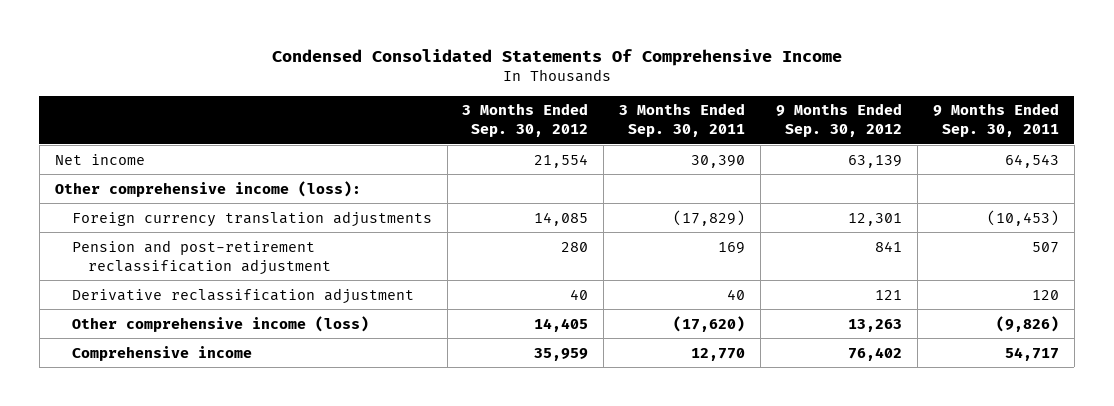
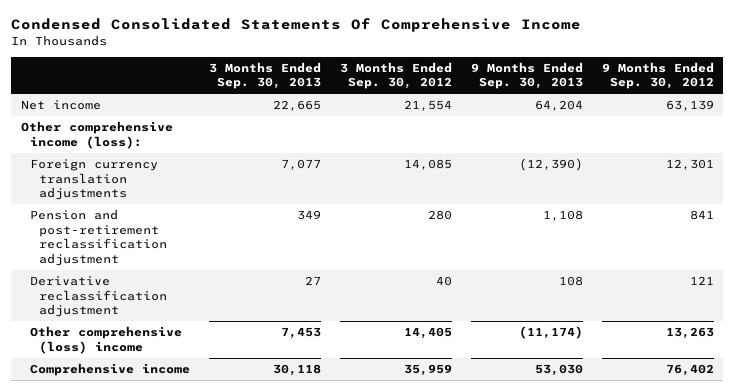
[619,103,746,138] 3 Months Ended Sep. 30, 2011 -> none
[932,103,1059,138] 9 Months Ended Sep. 30, 2011 -> none
none -> [208,61,321,90] 3 Months Ended Sep. 30, 2013
none -> [470,61,583,90] 9 Months Ended Sep. 30, 2013
[71,315,369,332] Other comprehensive income (loss) -> [29,326,182,354] Other comprehensive (loss) income

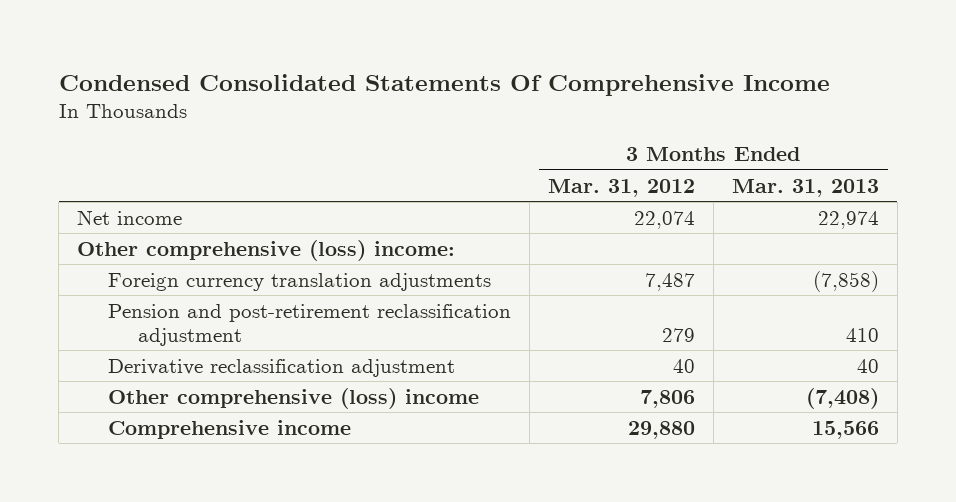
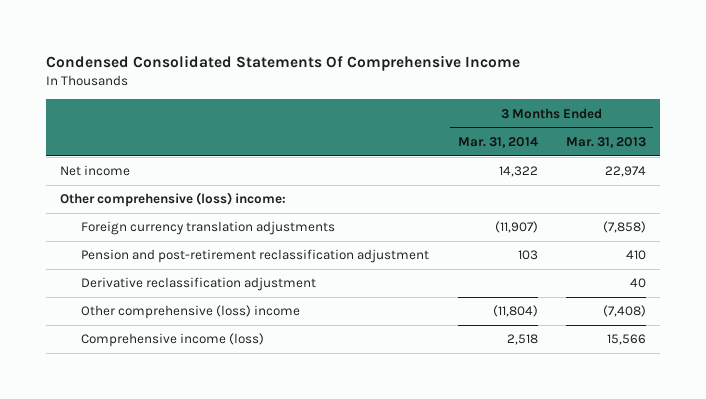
[547,178,695,197] Mar. 31, 2012 -> none
none -> [457,136,538,148] Mar. 31, 2014
[107,419,351,439] Comprehensive income -> [81,333,265,348] Comprehensive income (loss)

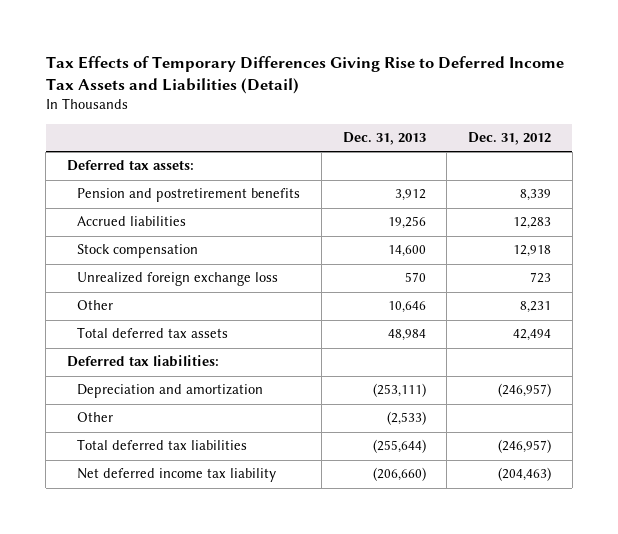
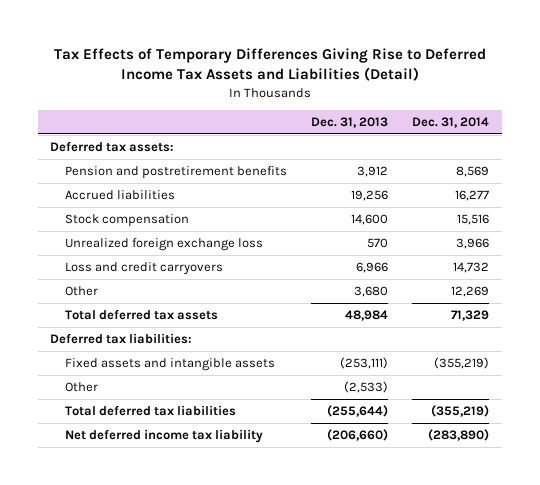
[467,132,551,146] Dec. 31, 2012 -> none
none -> [412,117,490,129] Dec. 31, 2014
none -> [64,261,223,275] Loss and credit carryovers
[387,301,426,314] 10,646 -> [354,285,389,297] 3,680
[77,384,264,399] Depreciation and amortization -> [64,357,275,371] Fixed assets and intangible assets

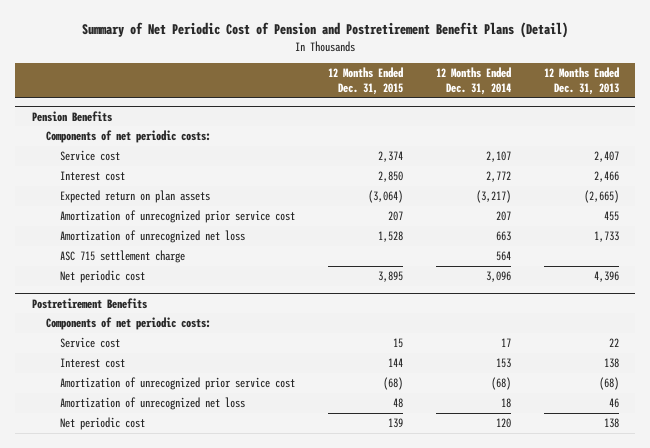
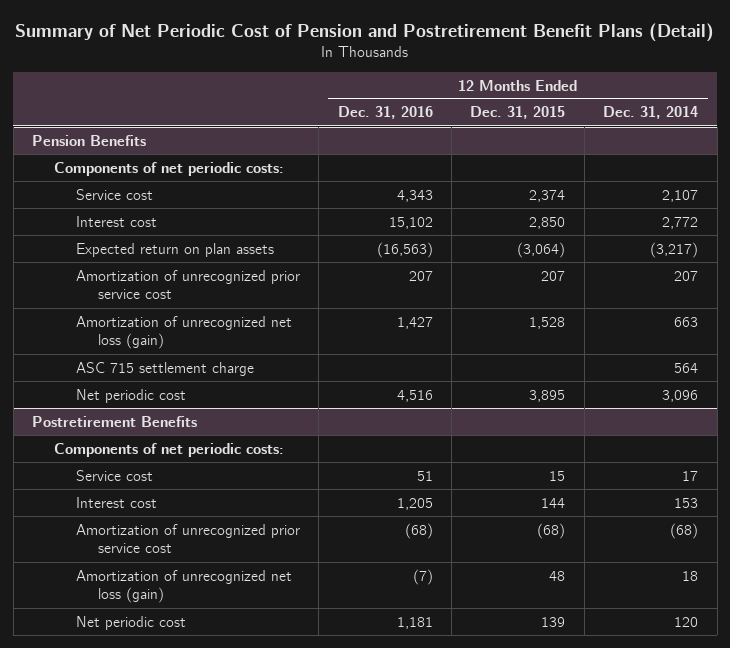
[543,67,619,96] 12 Months Ended Dec. 31, 2013 -> none
none -> [337,106,433,120] Dec. 31, 2016
[59,230,245,244] Amortization of unrecognized net loss -> [75,315,292,350] Amortization of unrecognized net loss (gain)
[59,397,245,411] Amortization of unrecognized net loss -> [75,569,292,604] Amortization of unrecognized net loss (gain)

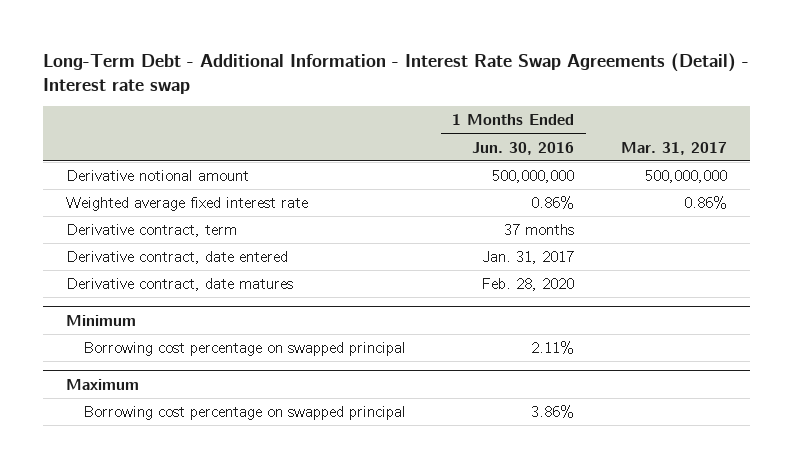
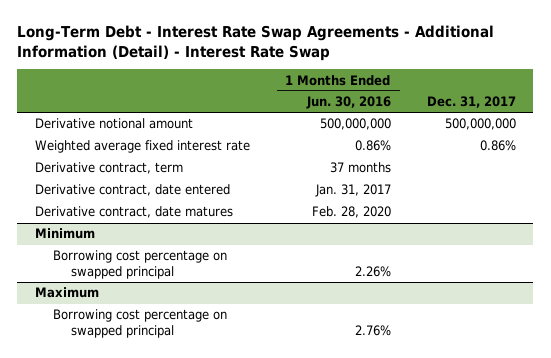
[42,52,749,94] Long-Term Debt - Additional Information - Interest Rate Swap Agreements (Detail) - Interest rate swap -> [17,24,495,61] Long-Term Debt - Interest Rate Swap Agreements - Additional Information (Detail) - Interest Rate Swap
[620,141,727,155] Mar. 31, 2017 -> none
none -> [426,96,516,109] Dec. 31, 2017
[531,340,575,354] 2.11% -> [354,265,391,277] 2.26%
[531,404,575,418] 3.86% -> [354,324,391,336] 2.76%

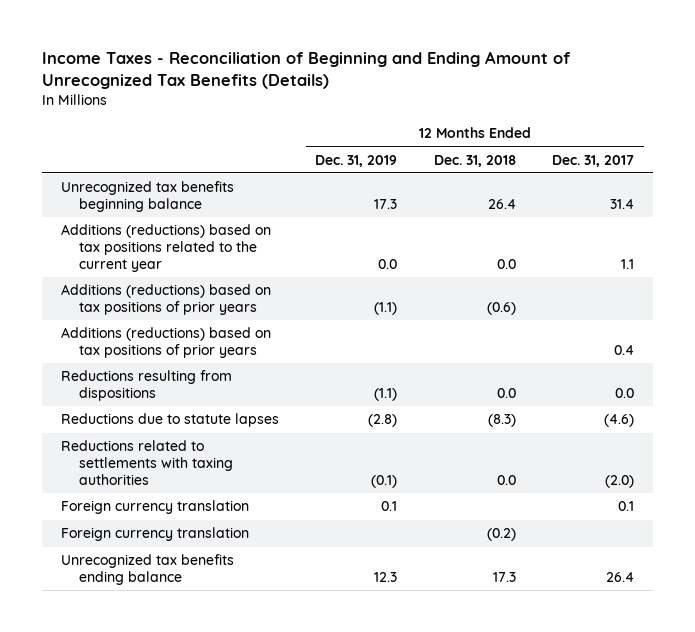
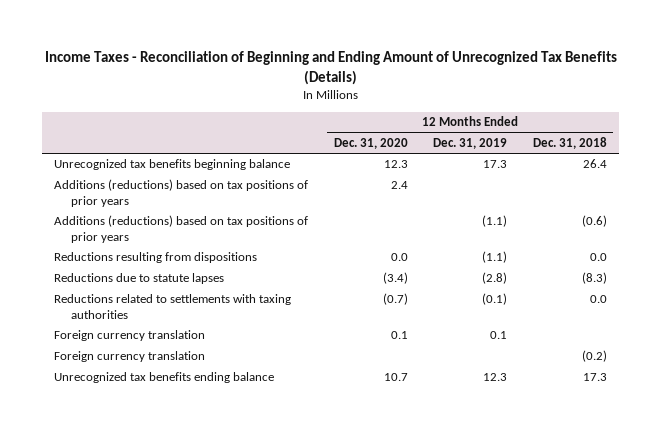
[552,154,635,167] Dec. 31, 2017 -> none
none -> [333,137,408,149] Dec. 31, 2020
[60,224,271,273] Additions (reductions) based on tax positions related to the current year -> none
[60,284,271,316] Additions (reductions) based on tax positions of prior years -> [54,215,309,243] Additions (reductions) based on tax positions of prior years

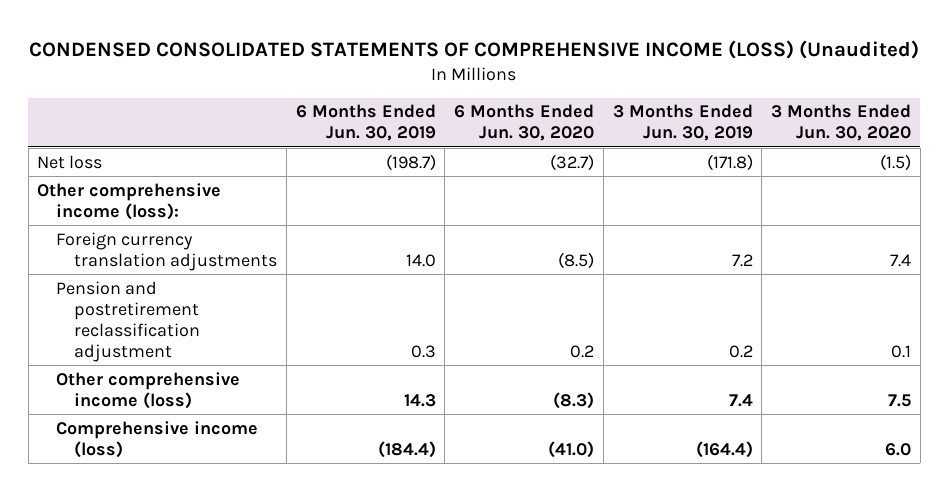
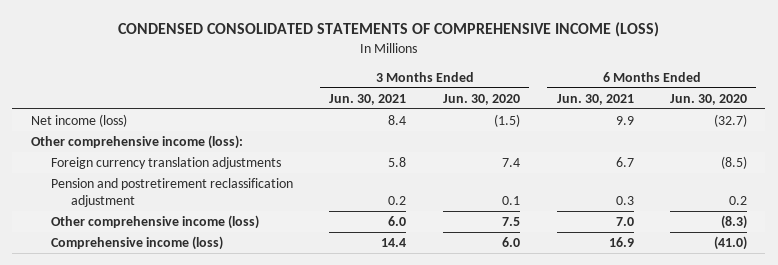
[29,39,920,59] CONDENSED CONSOLIDATED STATEMENTS OF COMPREHENSIVE INCOME (LOSS) (Unaudited) -> [117,21,659,37] CONDENSED CONSOLIDATED STATEMENTS OF COMPREHENSIVE INCOME (LOSS)
[295,104,436,142] 6 Months Ended Jun. 30, 2019 -> none
[612,104,753,142] 3 Months Ended Jun. 30, 2019 -> none
none -> [329,93,407,105] Jun. 30, 2021
none -> [556,93,634,105] Jun. 30, 2021
[37,154,103,169] Net loss -> [30,113,127,127] Net income (loss)

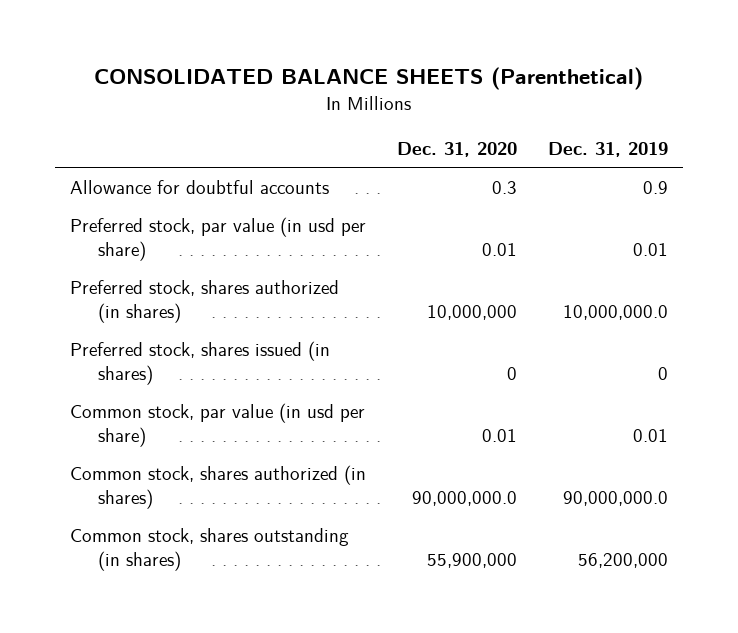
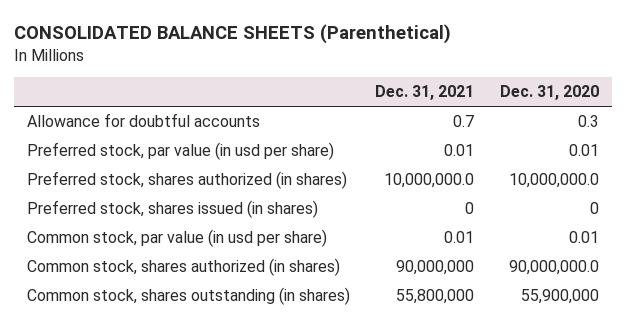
[547,142,668,158] Dec. 31, 2019 -> none
none -> [375,85,475,101] Dec. 31, 2021
[426,304,517,320] 10,000,000 -> [509,173,600,189] 10,000,000.0

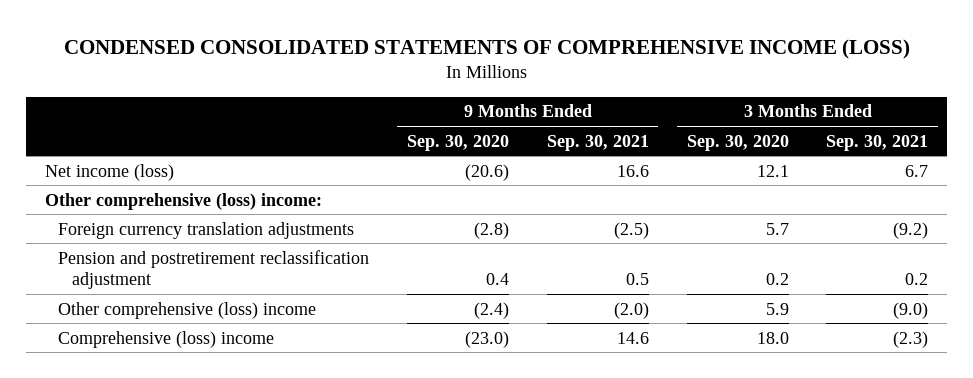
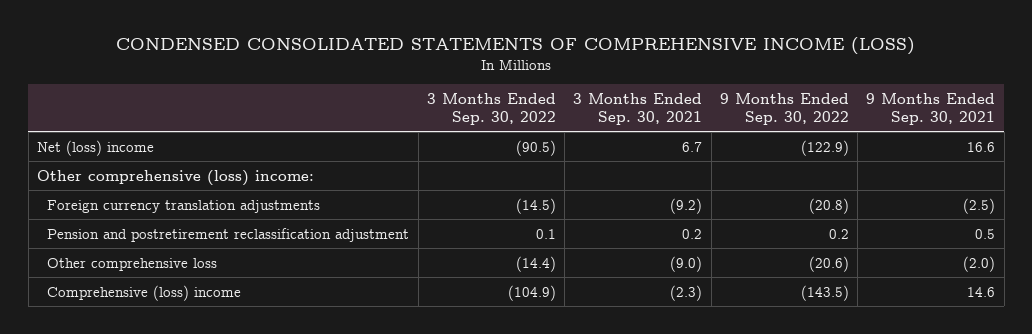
[406,134,509,151] Sep. 30, 2020 -> none
[686,134,789,151] Sep. 30, 2020 -> none
none -> [426,92,556,125] 3 Months Ended Sep. 30, 2022
none -> [719,92,849,125] 9 Months Ended Sep. 30, 2022
[44,163,174,181] Net income (loss) -> [36,139,154,156] Net (loss) income
[58,301,317,319] Other comprehensive (loss) income -> [47,257,218,271] Other comprehensive loss

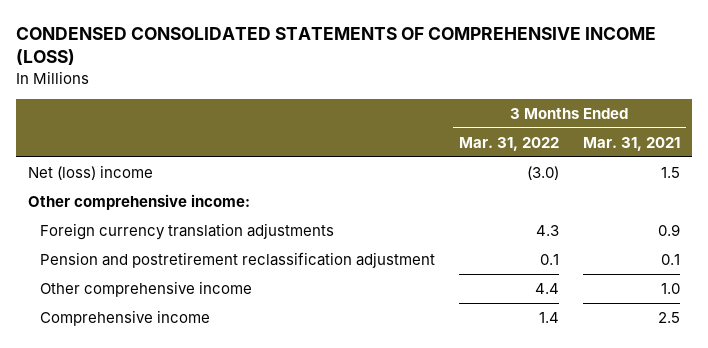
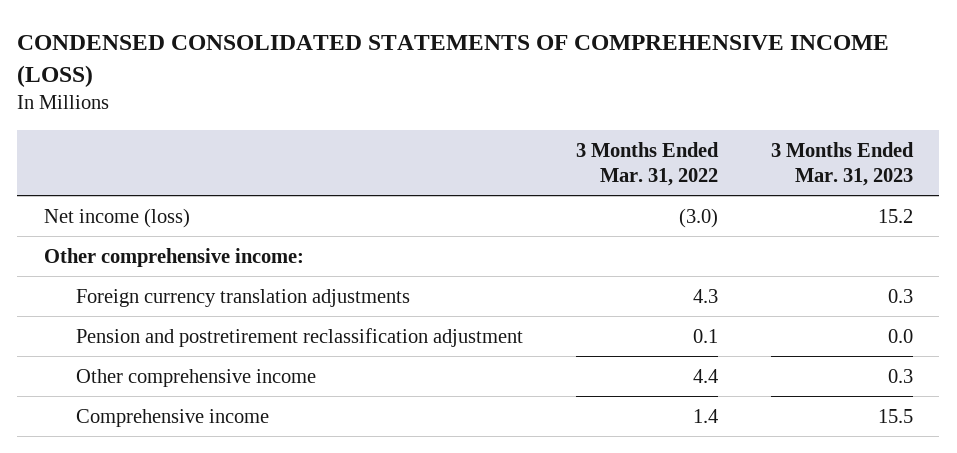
[582,136,680,151] Mar. 31, 2021 -> none
none -> [770,141,914,187] 3 Months Ended Mar. 31, 2023
[28,165,154,181] Net (loss) income -> [43,207,190,228] Net income (loss)

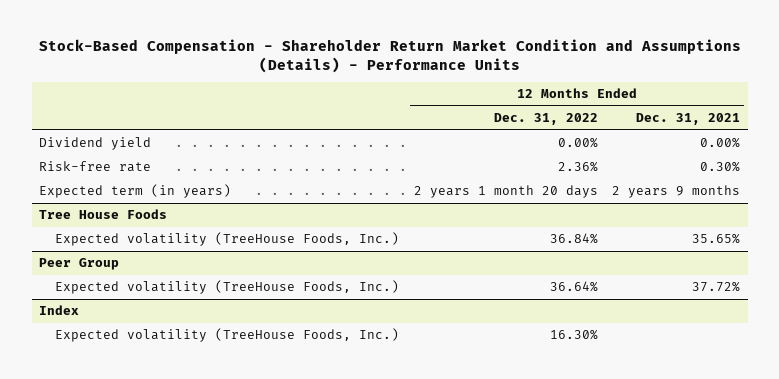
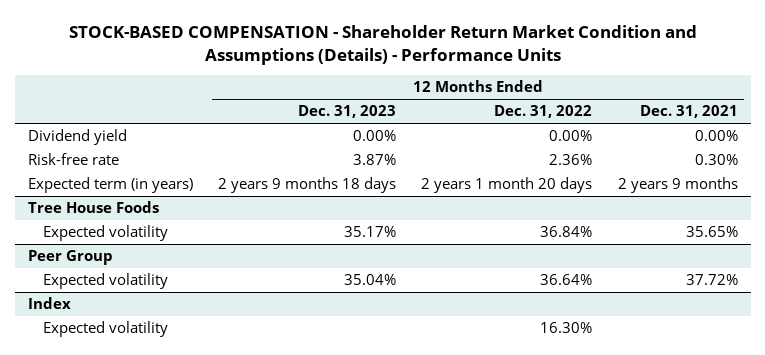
[38,38,741,73] Stock-Based Compensation - Shareholder Return Market Condition and Assumptions (Details) - Performance Units -> [68,24,697,65] STOCK-BASED COMPENSATION - Shareholder Return Market Condition and Assumptions (Details) - Performance Units
none -> [298,105,397,119] Dec. 31, 2023
[55,232,400,247] Expected volatility (TreeHouse Foods, Inc.) -> [43,225,169,242] Expected volatility
[55,280,400,295] Expected volatility (TreeHouse Foods, Inc.) -> [43,273,169,290] Expected volatility
[55,328,400,343] Expected volatility (TreeHouse Foods, Inc.) -> [43,321,169,338] Expected volatility

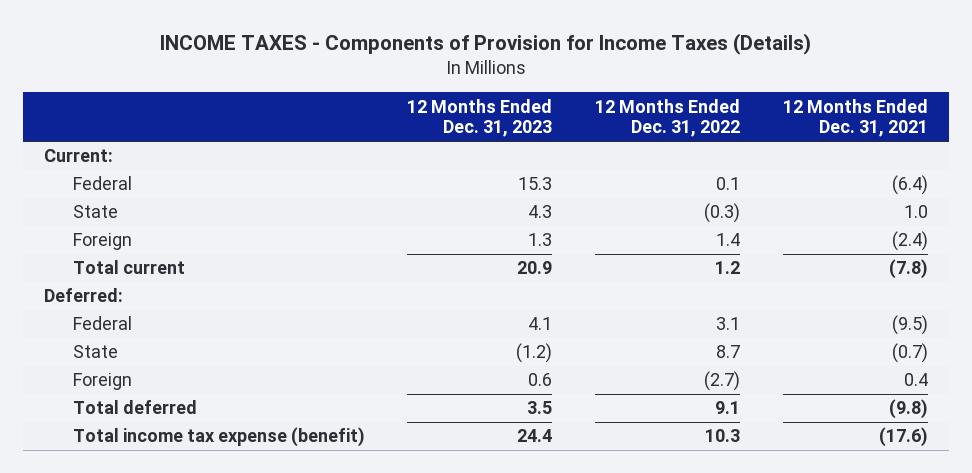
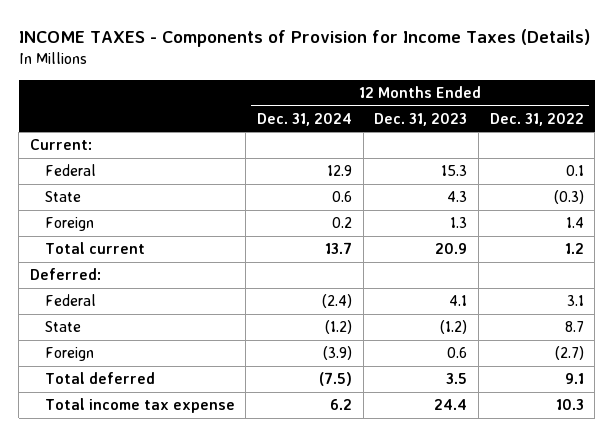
[782,98,928,138] 12 Months Ended Dec. 31, 2021 -> none
none -> [257,112,353,126] Dec. 31, 2024
[72,427,365,448] Total income tax expense (benefit) -> [44,398,235,414] Total income tax expense

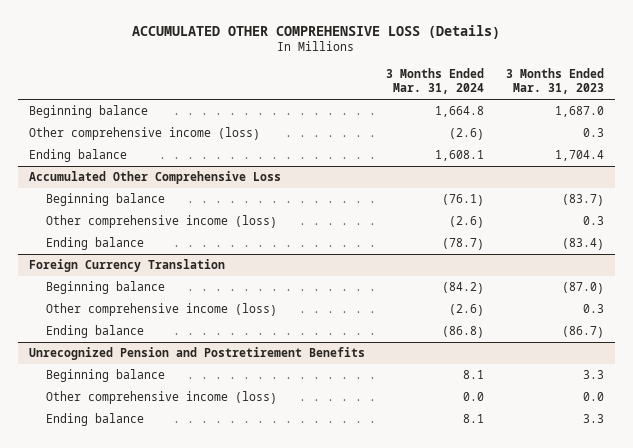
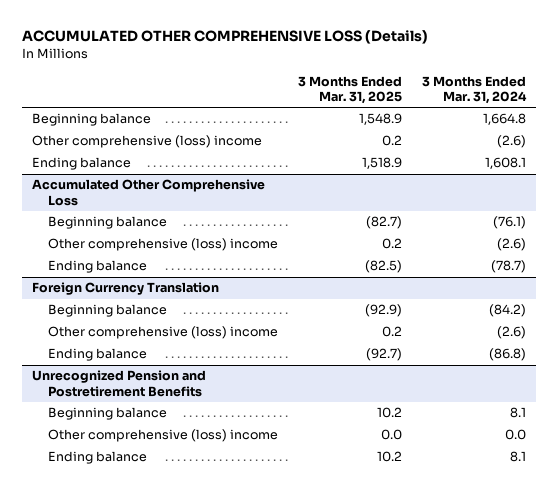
[506,68,605,95] 3 Months Ended Mar. 31, 2023 -> none
none -> [298,75,403,104] 3 Months Ended Mar. 31, 2025
[28,127,260,141] Other comprehensive income (loss) -> [31,135,262,149] Other comprehensive (loss) income
[45,215,277,229] Other comprehensive income (loss) -> [48,238,279,252] Other comprehensive (loss) income
[45,303,277,317] Other comprehensive income (loss) -> [48,326,279,340] Other comprehensive (loss) income
[45,391,277,405] Other comprehensive income (loss) -> [48,429,279,443] Other comprehensive (loss) income

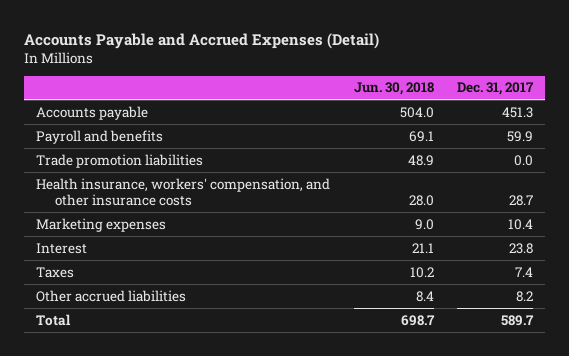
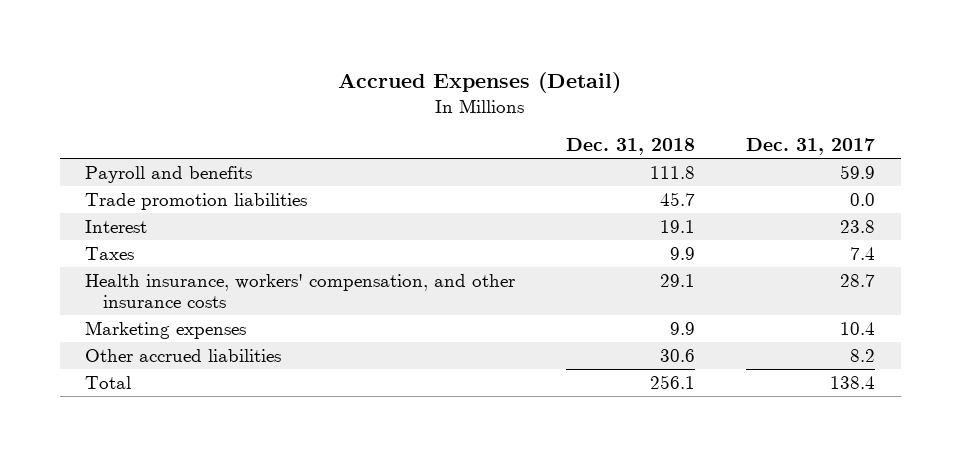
[24,32,380,49] Accounts Payable and Accrued Expenses (Detail) -> [338,71,622,93] Accrued Expenses (Detail)
[353,82,434,96] Jun. 30, 2018 -> none
none -> [566,137,696,155] Dec. 31, 2018
[35,105,148,120] Accounts payable -> none
[35,177,330,206] Health insurance, workers' compensation, and other insurance costs -> [85,273,516,309] Health insurance, workers' compensation, and other insurance costs
[35,217,166,232] Marketing expenses -> [85,320,247,339] Marketing expenses
[501,314,535,326] 589.7 -> [830,375,876,389] 138.4

